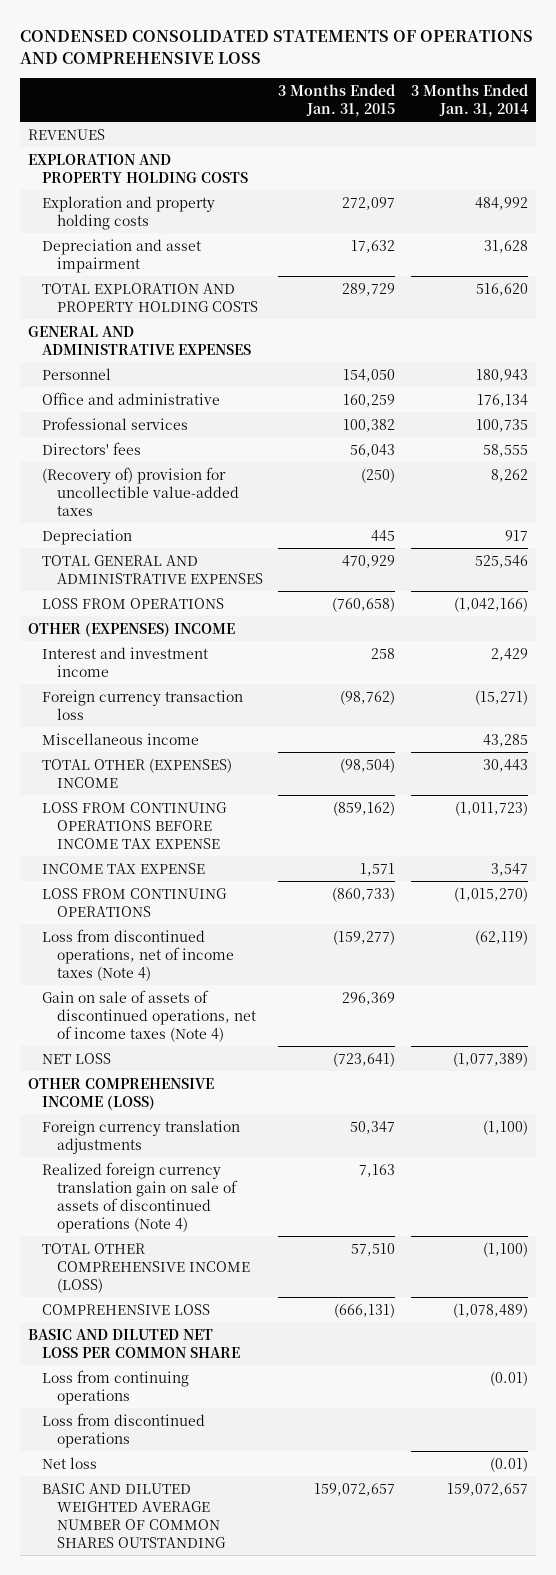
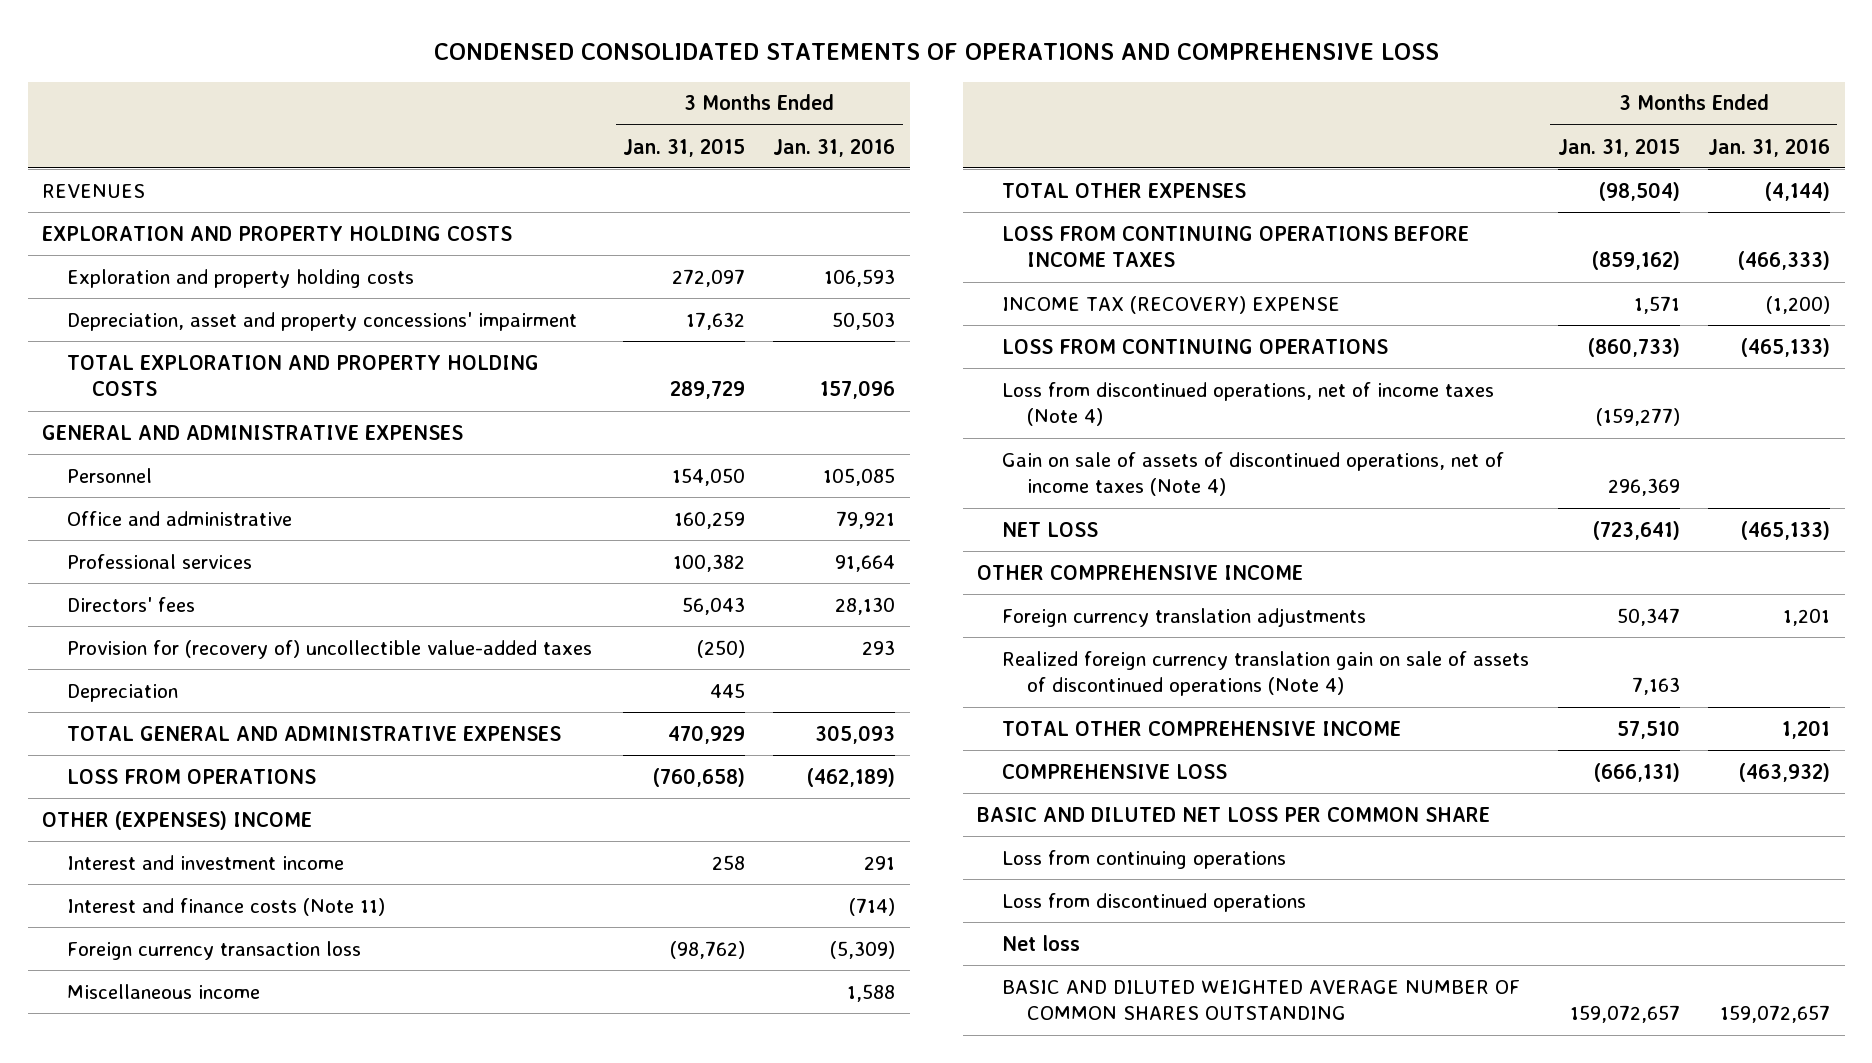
[410,83,528,117] 3 Months Ended Jan. 31, 2014 -> none
none -> [773,137,896,157] Jan. 31, 2016
[42,238,202,273] Depreciation and asset impairment -> [67,311,578,331] Depreciation, asset and property concessions' impairment
[42,466,239,516] (Recovery of) provision for uncollectible value-added taxes -> [67,639,593,659] Provision for (recovery of) uncollectible value-added taxes
none -> [67,897,386,916] Interest and finance costs (Note 11)
[42,757,233,788] TOTAL OTHER (EXPENSES) INCOME -> [1002,182,1247,198] TOTAL OTHER EXPENSES
[42,801,228,849] LOSS FROM CONTINUING OPERATIONS BEFORE INCOME TAX EXPENSE -> [1002,225,1470,268] LOSS FROM CONTINUING OPERATIONS BEFORE INCOME TAXES
[42,862,206,874] INCOME TAX EXPENSE -> [1002,295,1341,314] INCOME TAX (RECOVERY) EXPENSE
[28,1077,215,1110] OTHER COMPREHENSIVE INCOME (LOSS) -> [976,564,1303,580] OTHER COMPREHENSIVE INCOME
[42,1242,250,1293] TOTAL OTHER COMPREHENSIVE INCOME (LOSS) -> [1002,720,1402,736] TOTAL OTHER COMPREHENSIVE INCOME

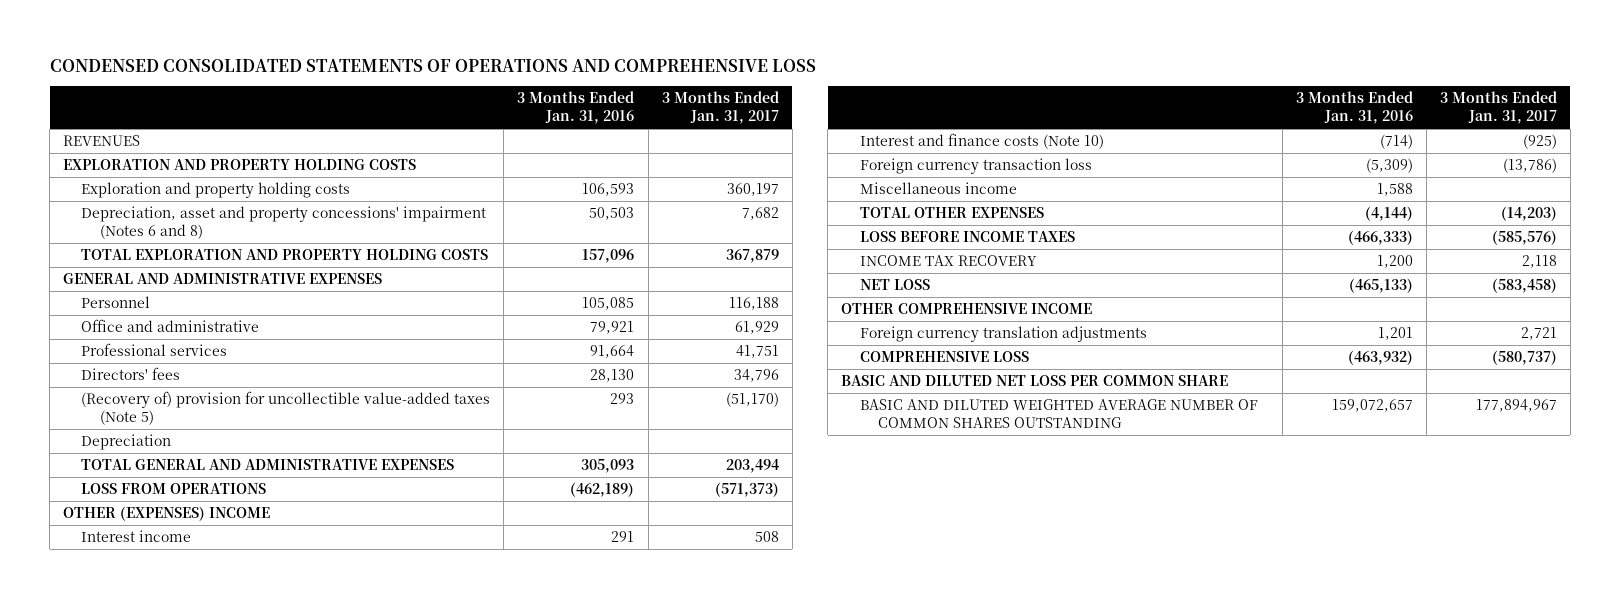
[622,137,745,157] Jan. 31, 2015 -> none
none -> [661,91,779,125] 3 Months Ended Jan. 31, 2017
[67,311,578,331] Depreciation, asset and property concessions' impairment -> [81,206,487,240] Depreciation, asset and property concessions' impairment (Notes 6 and 8)
[67,639,593,659] Provision for (recovery of) uncollectible value-added taxes -> [81,391,491,426] (Recovery of) provision for uncollectible value-added taxes (Note 5)
[67,854,345,870] Interest and investment income -> [81,530,192,543] Interest income
[67,897,386,916] Interest and finance costs (Note 11) -> [859,133,1104,150] Interest and finance costs (Note 10)
[1002,338,1389,354] LOSS FROM CONTINUING OPERATIONS -> none
[1002,381,1495,427] Loss from discontinued operations, net of income taxes (Note 4) -> none
[1002,451,1505,497] Gain on sale of assets of discontinued operations, net of income taxes (Note 4) -> none
[1002,225,1470,268] LOSS FROM CONTINUING OPERATIONS BEFORE INCOME TAXES -> [859,231,1075,243] LOSS BEFORE INCOME TAXES
[1002,295,1341,314] INCOME TAX (RECOVERY) EXPENSE -> [859,255,1037,267] INCOME TAX RECOVERY
[1766,295,1831,314] (1,200) -> [1376,255,1413,269] 1,200
[1002,650,1530,697] Realized foreign currency translation gain on sale of assets of discontinued operations (Note 4) -> none
[1002,720,1402,736] TOTAL OTHER COMPREHENSIVE INCOME -> none
[1002,849,1287,869] Loss from continuing operations -> none
[1002,892,1307,912] Loss from discontinued operations -> none
[1002,934,1081,951] Net loss -> none

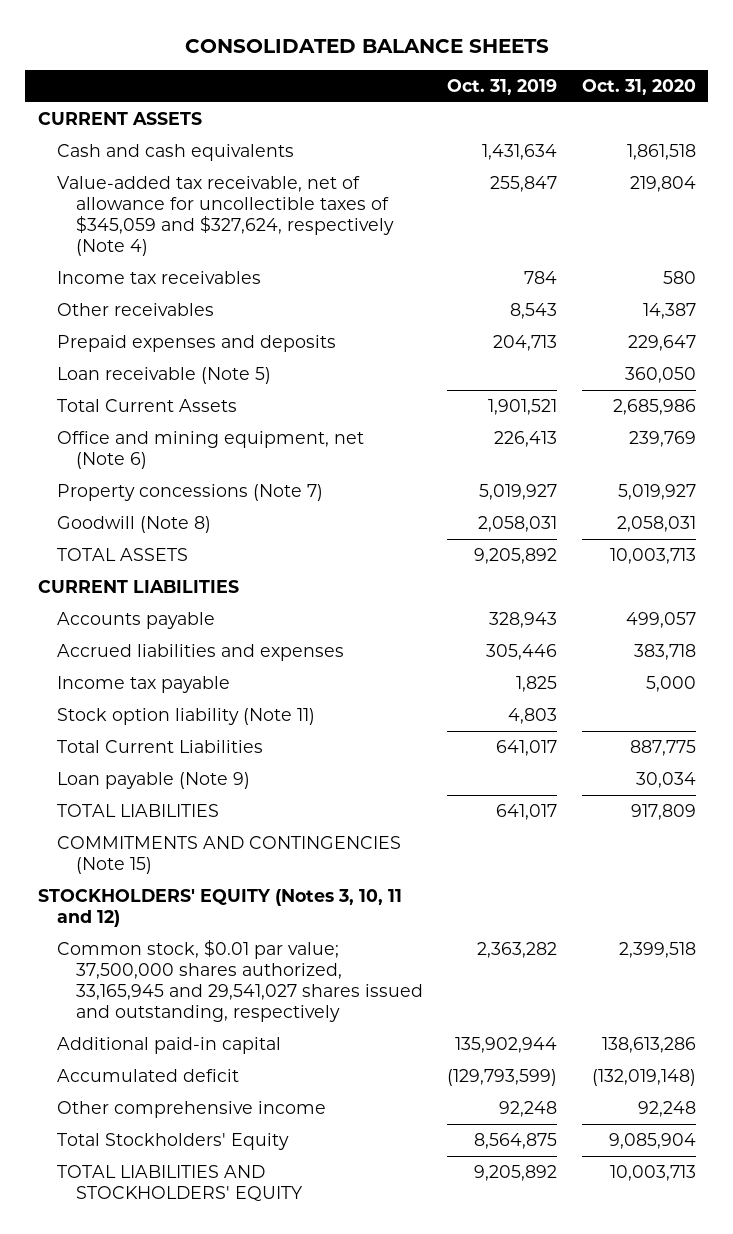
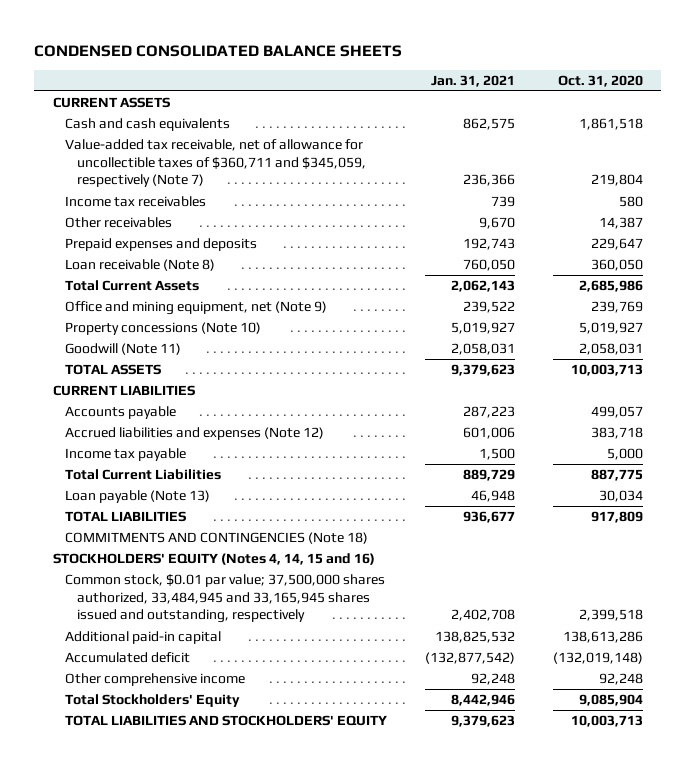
[184,38,549,53] CONSOLIDATED BALANCE SHEETS -> [34,44,403,57] CONDENSED CONSOLIDATED BALANCE SHEETS
[447,78,558,95] Oct. 31, 2019 -> none
none -> [430,74,515,87] Jan. 31, 2021
[56,175,394,256] Value-added tax receivable, net of allowance for uncollectible taxes of $345,059 and $327,624, respectively (Note 4) -> [64,139,366,188] Value-added tax receivable, net of allowance for uncollectible taxes of $360,711 and $345,059, respectively (Note 7)
[56,366,271,384] Loan receivable (Note 5) -> [64,259,215,272] Loan receivable (Note 8)
[56,430,364,469] Office and mining equipment, net (Note 6) -> [64,301,327,316] Office and mining equipment, net (Note 9)
[56,483,323,501] Property concessions (Note 7) -> [64,322,261,336] Property concessions (Note 10)
[56,515,211,533] Goodwill (Note 8) -> [64,343,181,356] Goodwill (Note 11)
[56,643,344,661] Accrued liabilities and expenses -> [64,427,324,441] Accrued liabilities and expenses (Note 12)
[56,707,315,725] Stock option liability (Note 11) -> none
[56,771,250,789] Loan payable (Note 9) -> [64,490,210,504] Loan payable (Note 13)
[56,835,401,874] COMMITMENTS AND CONTINGENCIES (Note 15) -> [64,532,368,545] COMMITMENTS AND CONTINGENCIES (Note 18)
[37,888,402,927] STOCKHOLDERS' EQUITY (Notes 3, 10, 11 and 12) -> [53,553,376,566] STOCKHOLDERS' EQUITY (Notes 4, 14, 15 and 16)
[56,939,423,1022] Common stock, $0.01 par value; 37,500,000 shares authorized, 33,165,945 and 29,541,027 shares issued and outstanding, respectively -> [64,574,385,624] Common stock, $0.01 par value; 37,500,000 shares authorized, 33,484,945 and 33,165,945 shares issued and outstanding, respectively

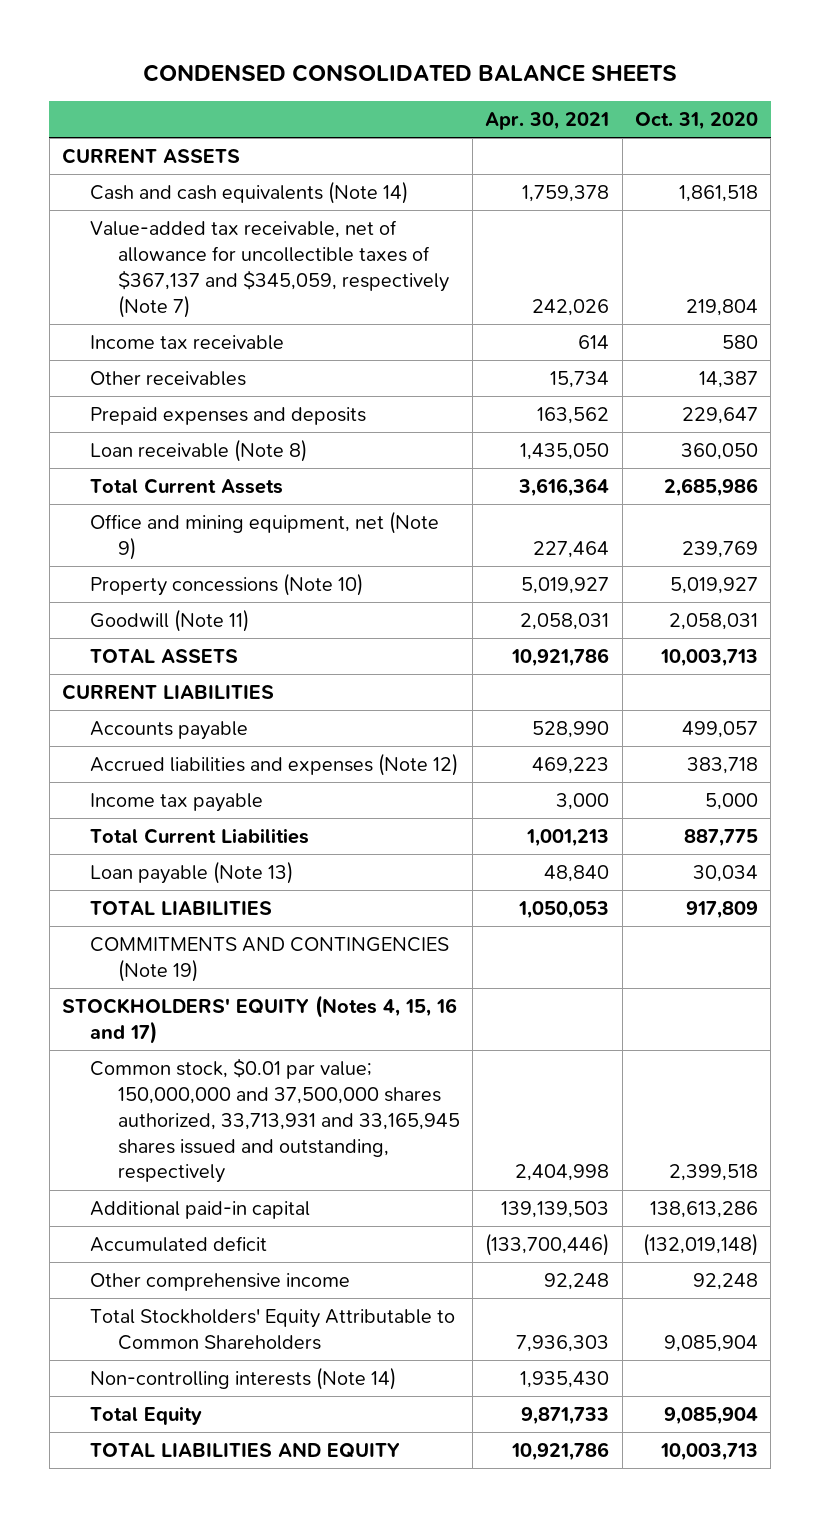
[430,74,515,87] Jan. 31, 2021 -> none
none -> [485,111,610,130] Apr. 30, 2021
[64,118,230,132] Cash and cash equivalents -> [89,181,408,205] Cash and cash equivalents (Note 14)
[64,139,366,188] Value-added tax receivable, net of allowance for uncollectible taxes of $360,711 and $345,059, respectively (Note 7) -> [89,220,449,318] Value-added tax receivable, net of allowance for uncollectible taxes of $367,137 and $345,059, respectively (Note 7)
[64,196,206,208] Income tax receivables -> [89,335,284,351] Income tax receivable
[64,532,368,545] COMMITMENTS AND CONTINGENCIES (Note 18) -> [89,937,449,982] COMMITMENTS AND CONTINGENCIES (Note 19)
[53,553,376,566] STOCKHOLDERS' EQUITY (Notes 4, 14, 15 and 16) -> [62,995,458,1044] STOCKHOLDERS' EQUITY (Notes 4, 15, 16 and 17)
[64,574,385,624] Common stock, $0.01 par value; 37,500,000 shares authorized, 33,484,945 and 33,165,945 shares issued and outstanding, respectively -> [89,1058,460,1184] Common stock, $0.01 par value; 150,000,000 and 37,500,000 shares authorized, 33,713,931 and 33,165,945 shares issued and outstanding, respectively
[64,694,240,708] Total Stockholders' Equity -> [89,1309,455,1350] Total Stockholders' Equity Attributable to Common Shareholders
none -> [89,1367,396,1391] Non-controlling interests (Note 14)
none -> [89,1406,202,1426] Total Equity
[64,715,387,727] TOTAL LIABILITIES AND STOCKHOLDERS' EQUITY -> [89,1442,400,1459] TOTAL LIABILITIES AND EQUITY

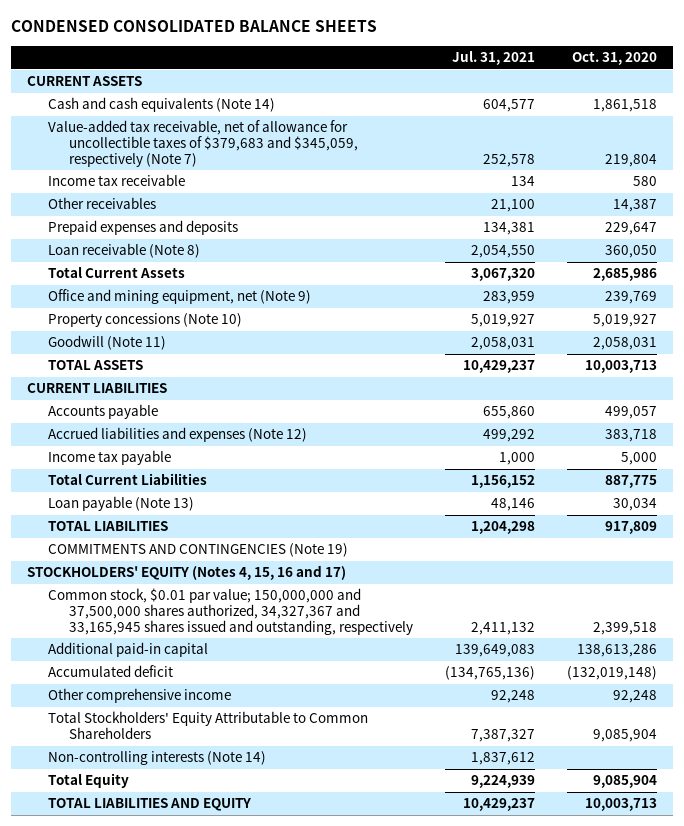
[485,111,610,130] Apr. 30, 2021 -> none
none -> [451,51,535,66] Jul. 31, 2021
[89,220,449,318] Value-added tax receivable, net of allowance for uncollectible taxes of $367,137 and $345,059, respectively (Note 7) -> [48,120,358,167] Value-added tax receivable, net of allowance for uncollectible taxes of $379,683 and $345,059, respectively (Note 7)
[89,1058,460,1184] Common stock, $0.01 par value; 150,000,000 and 37,500,000 shares authorized, 33,713,931 and 33,165,945 shares issued and outstanding, respectively -> [48,588,413,635] Common stock, $0.01 par value; 150,000,000 and 37,500,000 shares authorized, 34,327,367 and 33,165,945 shares issued and outstanding, respectively

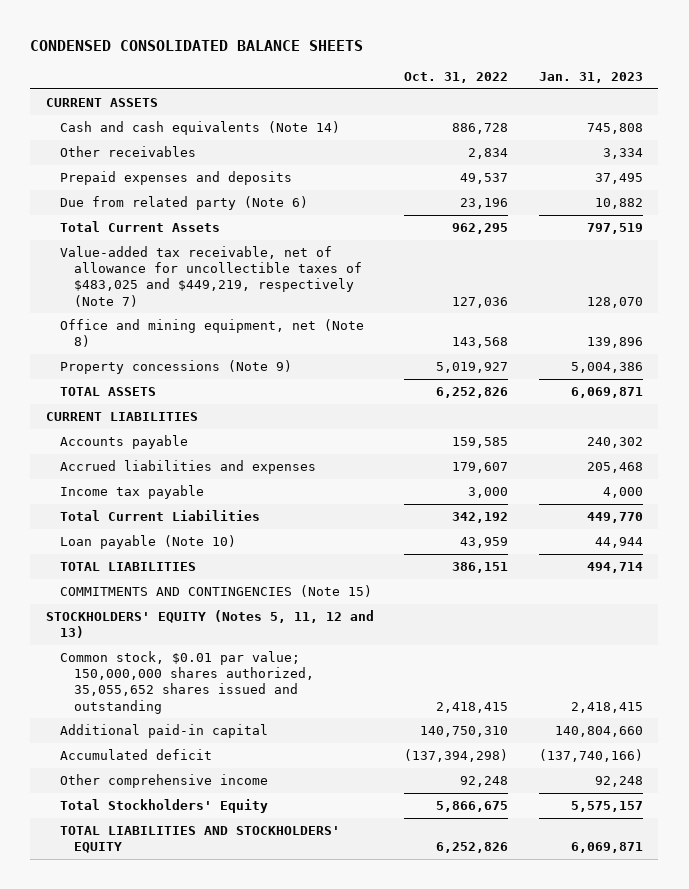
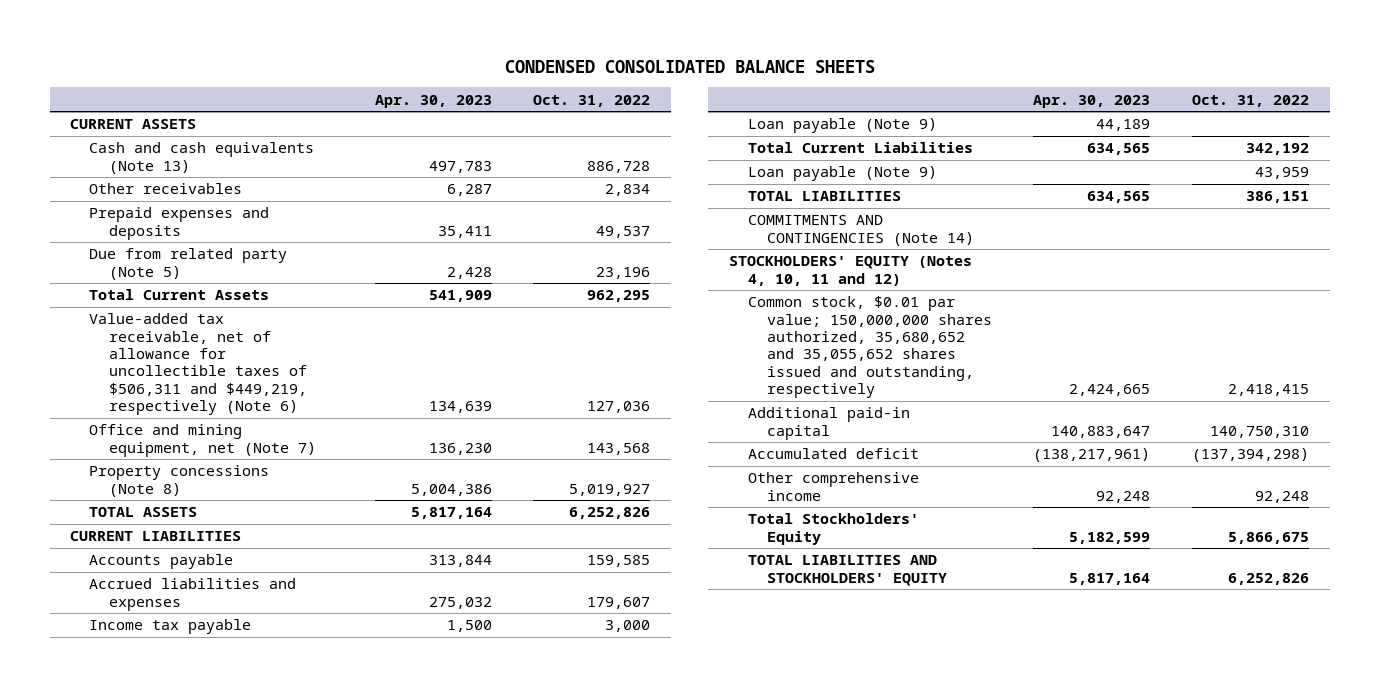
[538,71,643,83] Jan. 31, 2023 -> none
none -> [374,94,492,108] Apr. 30, 2023
[60,121,341,136] Cash and cash equivalents (Note 14) -> [89,142,315,174] Cash and cash equivalents (Note 13)
[60,196,309,211] Due from related party (Note 6) -> [89,248,288,280] Due from related party (Note 5)
[60,246,363,307] Value-added tax receivable, net of allowance for uncollectible taxes of $483,025 and $449,219, respectively (Note 7) -> [89,313,307,416] Value-added tax receivable, net of allowance for uncollectible taxes of $506,311 and $449,219, respectively (Note 6)
[60,319,365,348] Office and mining equipment, net (Note 8) -> [89,424,316,457] Office and mining equipment, net (Note 7)
[60,360,293,375] Property concessions (Note 9) -> [89,465,270,497] Property concessions (Note 8)
none -> [747,118,937,134] Loan payable (Note 9)
[60,535,237,550] Loan payable (Note 10) -> [747,166,937,182] Loan payable (Note 9)
[60,585,373,598] COMMITMENTS AND CONTINGENCIES (Note 15) -> [747,215,975,246] COMMITMENTS AND CONTINGENCIES (Note 14)
[45,610,374,639] STOCKHOLDERS' EQUITY (Notes 5, 11, 12 and 13) -> [728,256,972,286] STOCKHOLDERS' EQUITY (Notes 4, 10, 11 and 12)
[60,651,315,714] Common stock, $0.01 par value; 150,000,000 shares authorized, 35,055,652 shares issued and outstanding -> [747,296,993,399] Common stock, $0.01 par value; 150,000,000 shares authorized, 35,680,652 and 35,055,652 shares issued and outstanding, respectively

